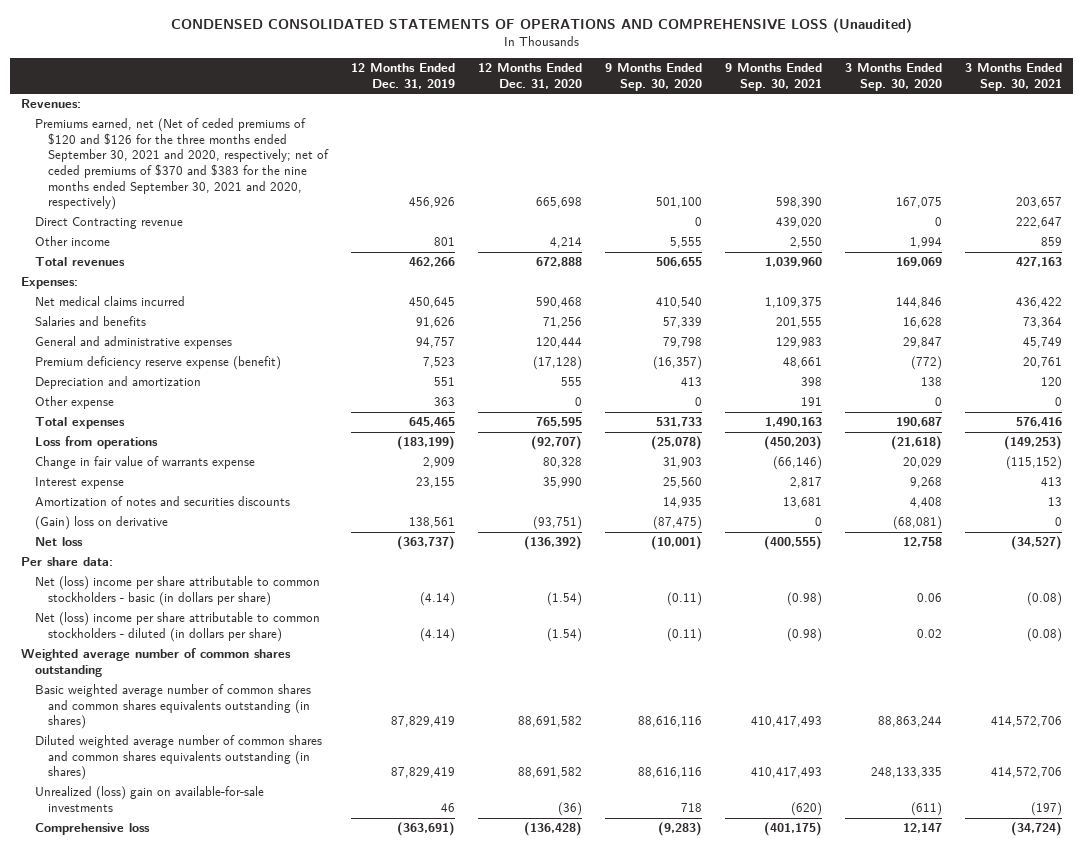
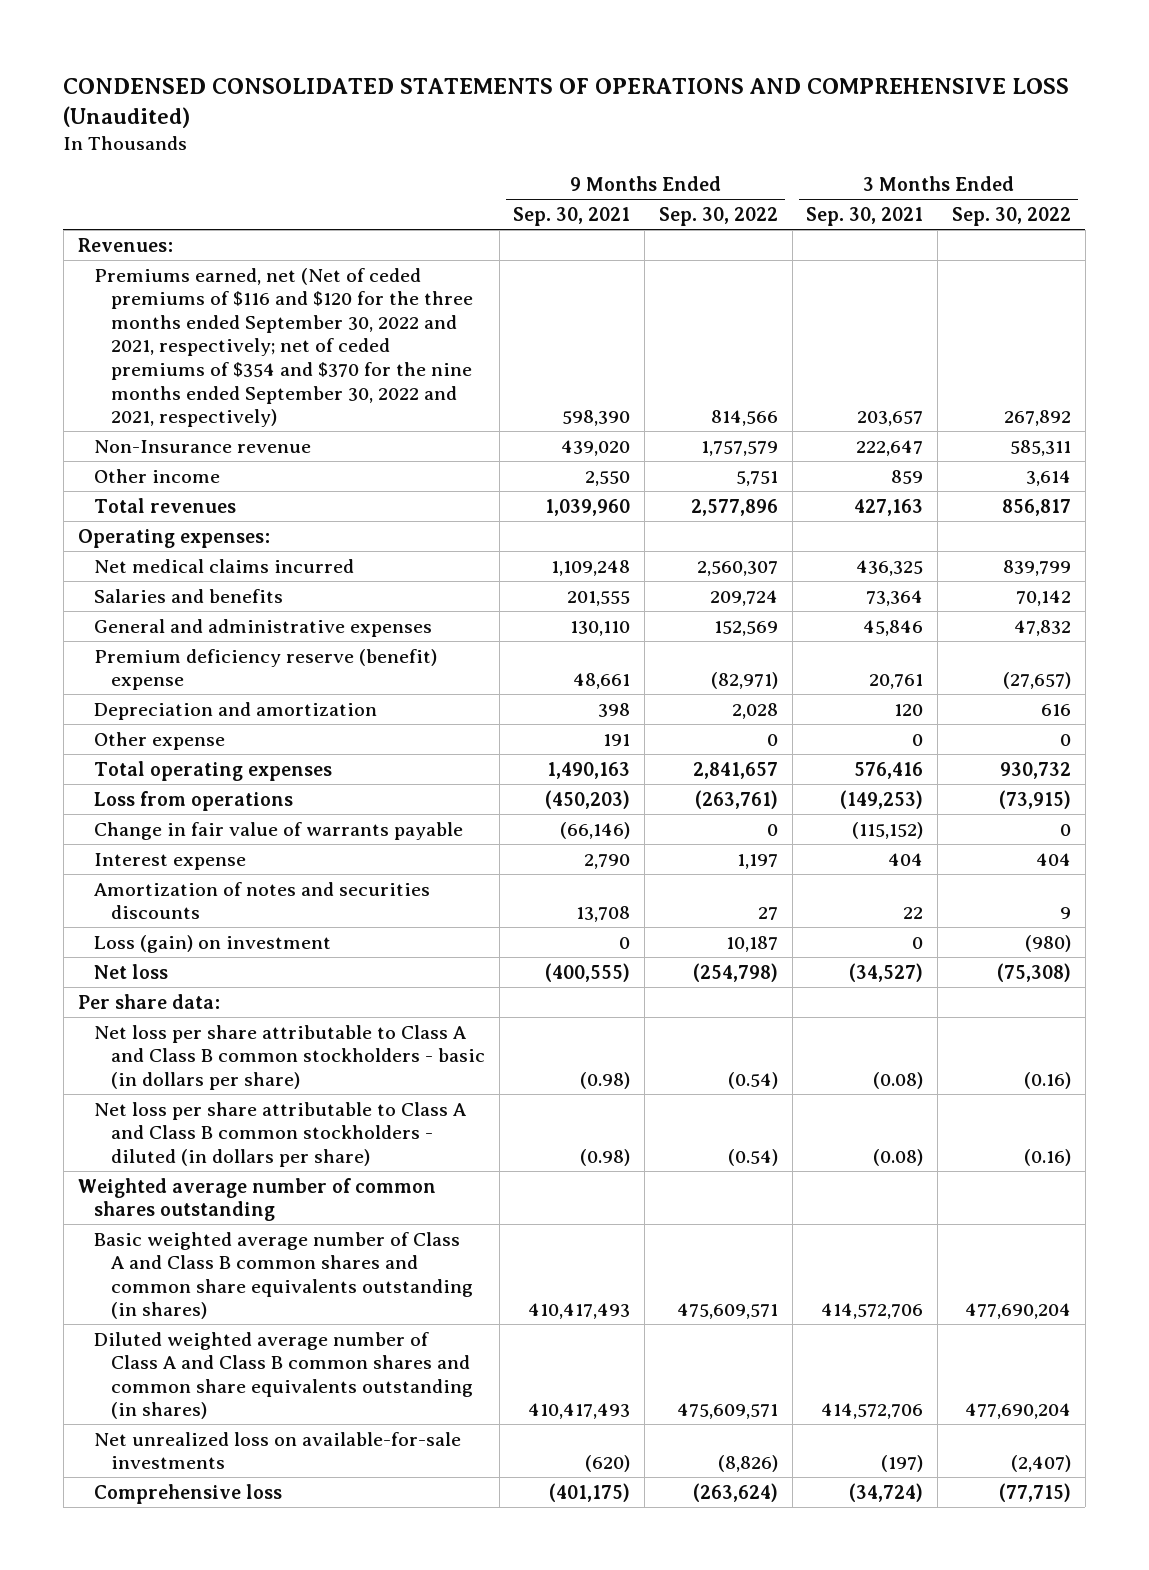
[350,63,455,89] 12 Months Ended Dec. 31, 2019 -> none
[477,63,582,89] 12 Months Ended Dec. 31, 2020 -> none
[604,63,702,91] 9 Months Ended Sep. 30, 2020 -> none
[844,63,942,91] 3 Months Ended Sep. 30, 2020 -> none
none -> [658,207,778,227] Sep. 30, 2022
none -> [951,207,1071,227] Sep. 30, 2022
[34,118,330,211] Premiums earned, net (Net of ceded premiums of $120 and $126 for the three months ended September 30, 2021 and 2020, respectively; net of ceded premiums of $370 and $383 for the nine months ended September 30, 2021 and 2020, respectively) -> [94,267,473,428] Premiums earned, net (Net of ceded premiums of $116 and $120 for the three months ended September 30, 2022 and 2021, respectively; net of ceded premiums of $354 and $370 for the nine months ended September 30, 2022 and 2021, respectively)
[34,217,183,230] Direct Contracting revenue -> [94,439,312,453] Non-Insurance revenue
[21,277,79,290] Expenses: -> [77,528,270,548] Operating expenses:
[764,297,822,309] 1,109,375 -> [551,559,631,576] 1,109,248
[1015,297,1062,309] 436,422 -> [856,559,924,576] 436,325
[775,337,822,349] 129,983 -> [570,620,631,636] 130,110
[1022,337,1062,349] 45,749 -> [863,619,924,636] 45,846
[34,356,281,371] Premium deficiency reserve expense (benefit) -> [94,648,438,691] Premium deficiency reserve (benefit) expense
[34,417,125,430] Total expenses -> [94,760,333,781] Total operating expenses
[34,456,255,470] Change in fair value of warrants expense -> [94,821,464,840] Change in fair value of warrants payable
[789,477,822,489] 2,817 -> [584,853,631,869] 2,790
[1040,477,1062,487] 413 -> [888,852,924,866] 404
[782,497,822,509] 13,681 -> [576,906,631,923] 13,708
[1047,497,1062,507] 13 -> [903,907,924,920] 22
[34,516,168,531] (Gain) loss on derivative -> [94,934,332,953] Loss (gain) on investment
[34,576,320,606] Net (loss) income per share attributable to common stockholders - basic (in dollars per share) -> [94,1024,485,1090] Net loss per share attributable to Class A and Class B common stockholders - basic (in dollars per share)
[34,612,320,642] Net (loss) income per share attributable to common stockholders - diluted (in dollars per share) -> [94,1101,468,1167] Net loss per share attributable to Class A and Class B common stockholders - diluted (in dollars per share)
[34,684,311,730] Basic weighted average number of common shares and common shares equivalents outstanding (in shares) -> [94,1231,473,1320] Basic weighted average number of Class A and Class B common shares and common share equivalents outstanding (in shares)
[34,735,322,781] Diluted weighted average number of common shares and common shares equivalents outstanding (in shares) -> [94,1331,473,1420] Diluted weighted average number of Class A and Class B common shares and common share equivalents outstanding (in shares)
[34,786,264,812] Unrealized (loss) gain on available-for-sale investments -> [94,1431,462,1470] Net unrealized loss on available-for-sale investments

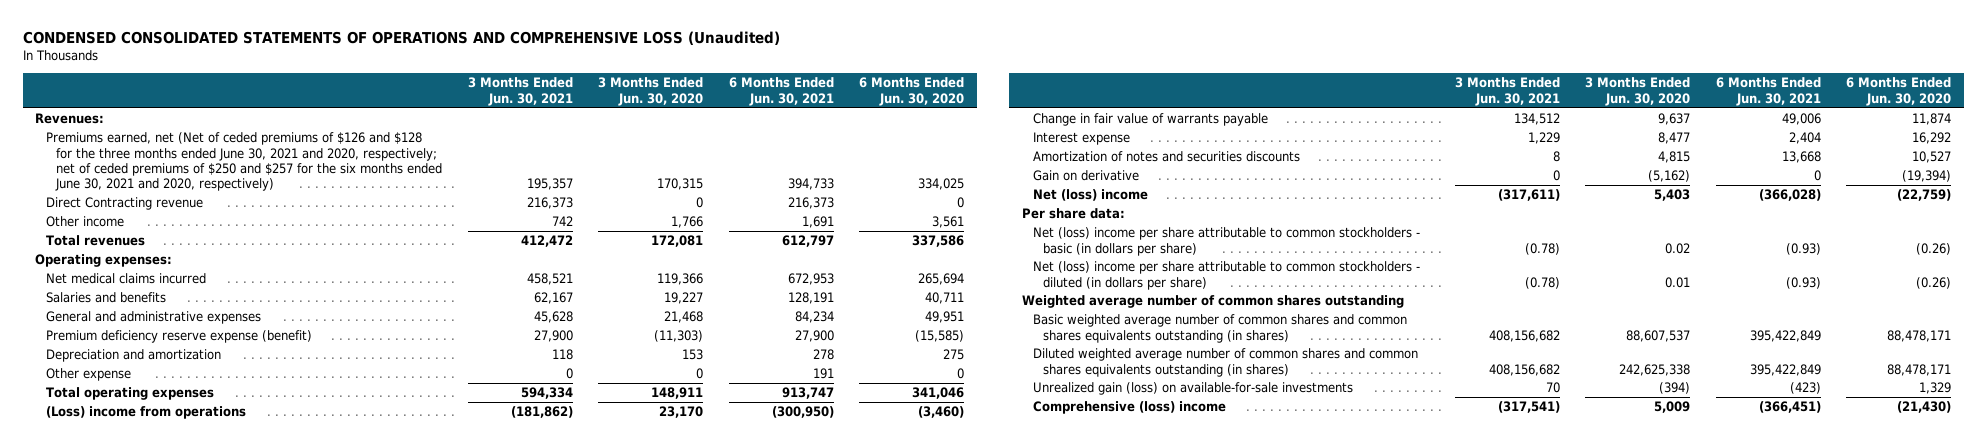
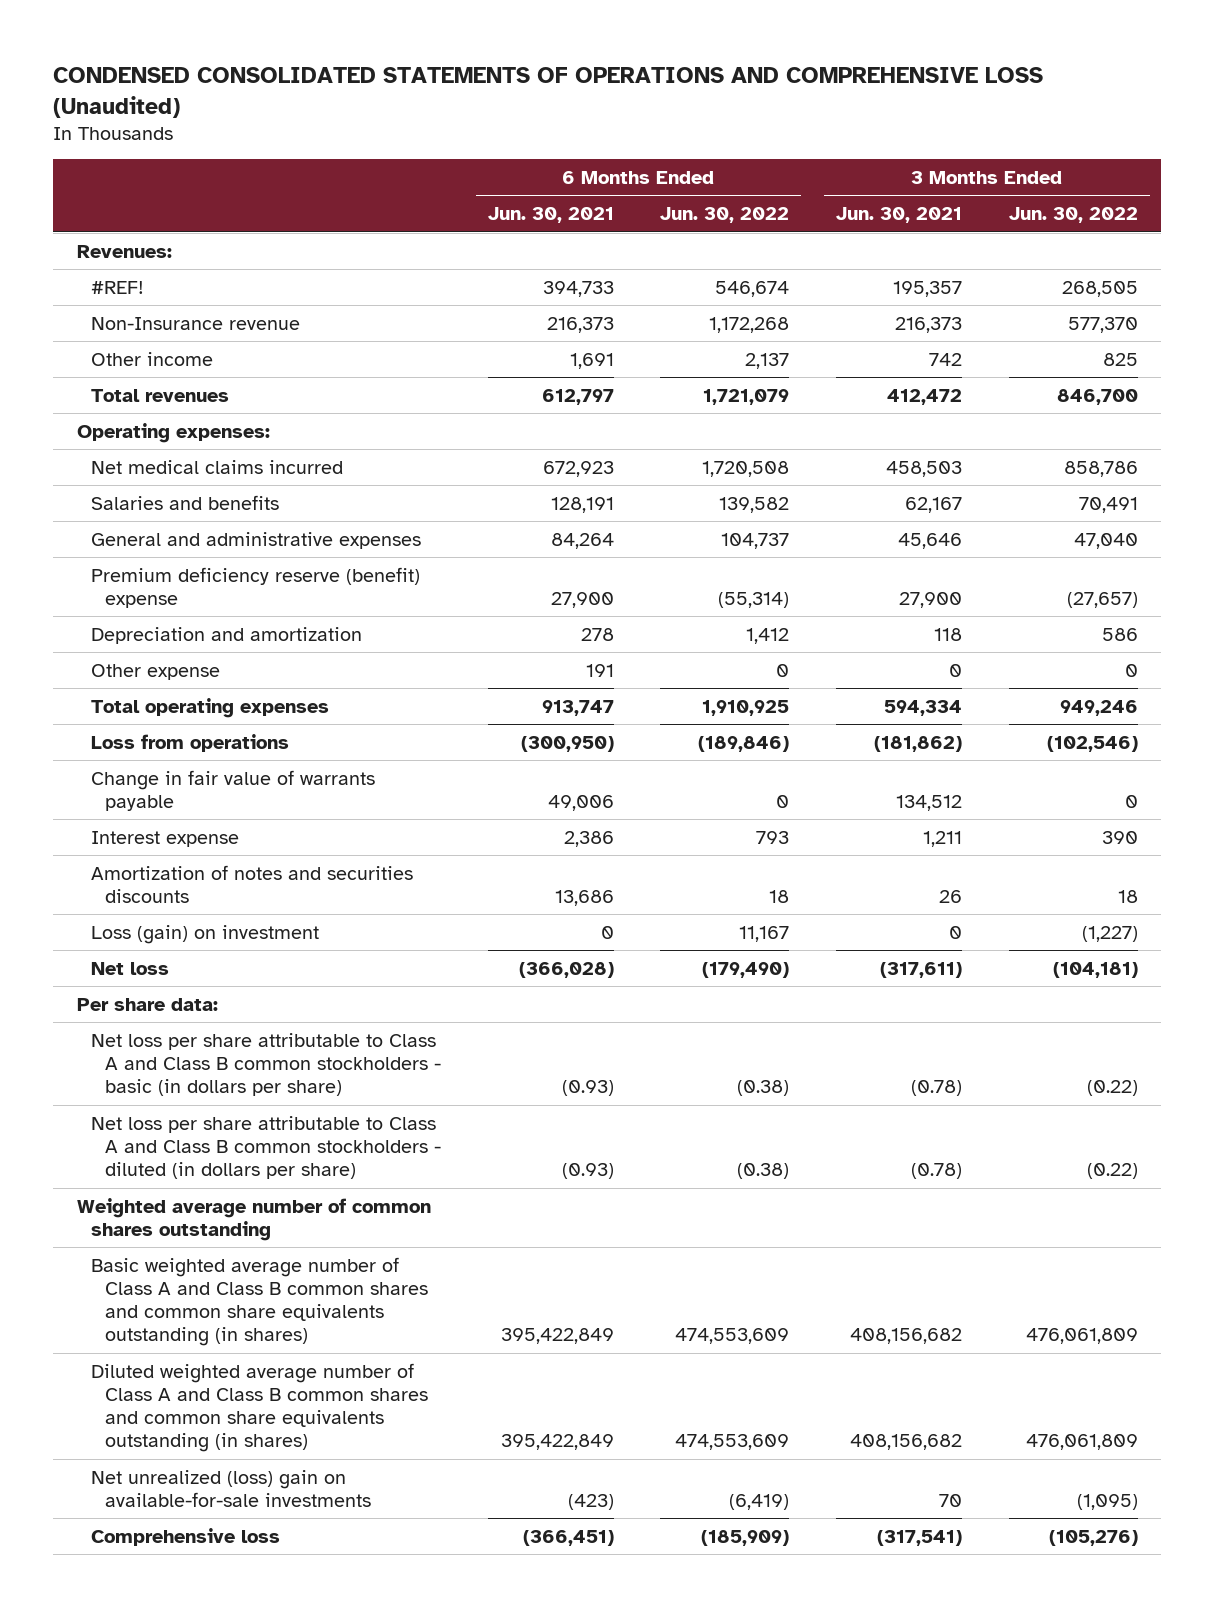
[598,77,704,106] 3 Months Ended Jun. 30, 2020 -> none
[859,77,965,106] 6 Months Ended Jun. 30, 2020 -> none
none -> [660,207,790,224] Jun. 30, 2022
none -> [1008,207,1138,224] Jun. 30, 2022
[45,132,443,192] Premiums earned, net (Net of ceded premiums of $126 and $128 for the three months ended June 30, 2021 and 2020, respectively; net of ceded premiums of $250 and $257 for the six months ended June 30, 2021 and 2020, respectively) -> [90,280,144,294] #REF!
[45,197,203,211] Direct Contracting revenue -> [90,316,300,330] Non-Insurance revenue
[526,273,573,286] 458,521 -> [886,460,963,477] 458,503
[787,273,834,286] 672,953 -> [542,460,614,477] 672,923
[533,311,573,324] 45,628 -> [898,532,963,549] 45,646
[794,311,834,324] 84,234 -> [550,532,614,549] 84,264
[45,330,312,344] Premium deficiency reserve expense (benefit) -> [90,566,420,608] Premium deficiency reserve (benefit) expense
[45,406,246,420] (Loss) income from operations -> [90,733,289,752] Loss from operations
[1032,170,1139,182] Gain on derivative -> none
[1527,132,1560,145] 1,229 -> [923,830,963,847] 1,211
[1788,132,1821,145] 2,404 -> [563,830,614,847] 2,386
[1552,151,1560,163] 8 -> [939,889,963,903] 26
[1781,151,1821,164] 13,668 -> [554,889,614,906] 13,686
none -> [90,924,319,944] Loss (gain) on investment
[1032,189,1148,202] Net (loss) income -> [90,961,169,975] Net loss
[1032,227,1420,256] Net (loss) income per share attributable to common stockholders - basic (in dollars per share) -> [90,1032,441,1096] Net loss per share attributable to Class A and Class B common stockholders - basic (in dollars per share)
[1032,261,1420,290] Net (loss) income per share attributable to common stockholders - diluted (in dollars per share) -> [90,1115,441,1179] Net loss per share attributable to Class A and Class B common stockholders - diluted (in dollars per share)
[1032,314,1407,343] Basic weighted average number of common shares and common shares equivalents outstanding (in shares) -> [90,1256,428,1346] Basic weighted average number of Class A and Class B common shares and common share equivalents outstanding (in shares)
[1032,348,1418,377] Diluted weighted average number of common shares and common shares equivalents outstanding (in shares) -> [90,1362,428,1452] Diluted weighted average number of Class A and Class B common shares and common share equivalents outstanding (in shares)
[1032,382,1353,396] Unrealized gain (loss) on available-for-sale investments -> [90,1469,371,1507] Net unrealized (loss) gain on available-for-sale investments
[1032,401,1226,415] Comprehensive (loss) income -> [90,1527,280,1546] Comprehensive loss

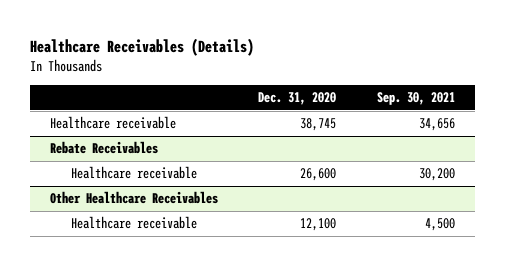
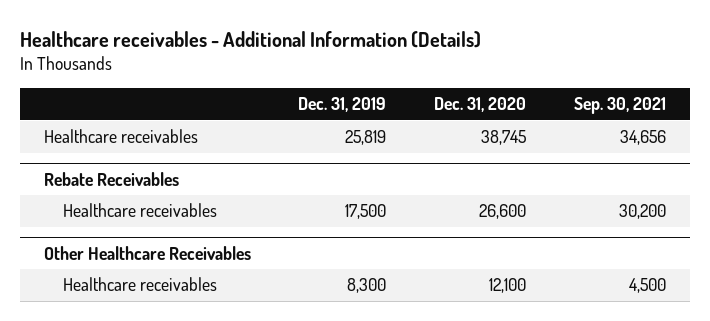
[29,37,254,56] Healthcare Receivables (Details) -> [19,30,481,48] Healthcare receivables - Additional Information (Details)
none -> [298,97,387,113] Dec. 31, 2019
[50,116,177,130] Healthcare receivable -> [43,129,198,144] Healthcare receivables
[70,166,197,180] Healthcare receivable -> [62,203,217,218] Healthcare receivables
[70,216,197,230] Healthcare receivable -> [62,277,217,292] Healthcare receivables

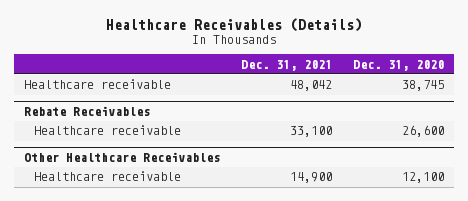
[19,30,481,48] Healthcare receivables - Additional Information (Details) -> [106,17,363,32] Healthcare Receivables (Details)
[298,97,387,113] Dec. 31, 2019 -> none
[573,97,666,115] Sep. 30, 2021 -> none
none -> [241,59,333,71] Dec. 31, 2021
[43,129,198,144] Healthcare receivables -> [24,79,172,90] Healthcare receivable
[62,203,217,218] Healthcare receivables -> [34,125,182,136] Healthcare receivable
[62,277,217,292] Healthcare receivables -> [34,171,182,182] Healthcare receivable

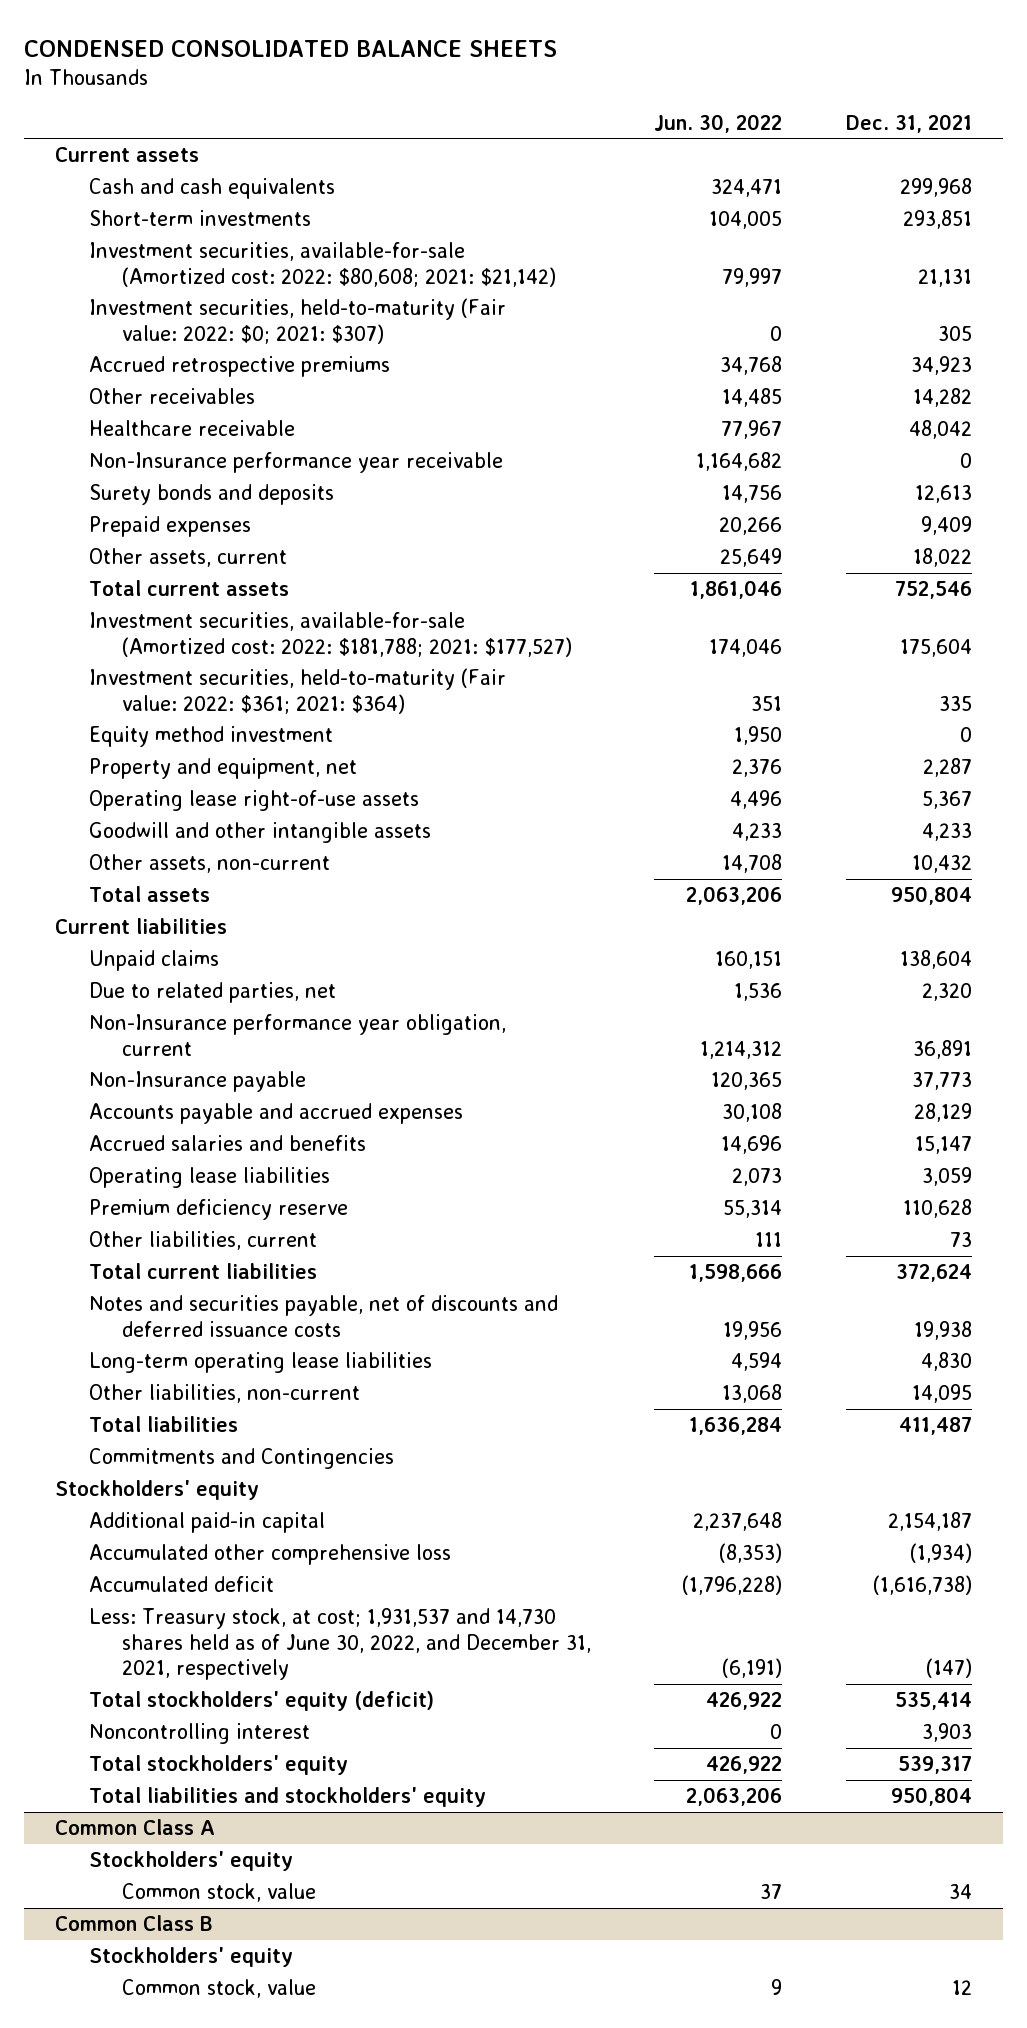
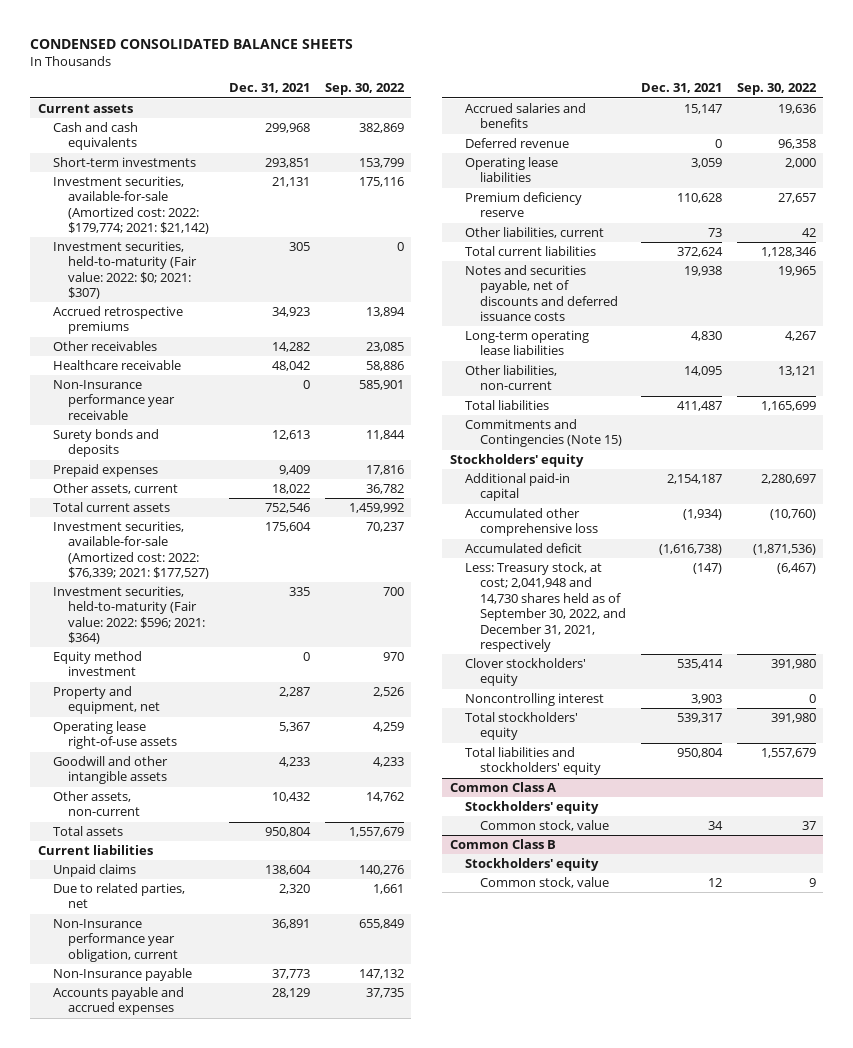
[654,113,783,133] Jun. 30, 2022 -> none
none -> [324,83,405,96] Sep. 30, 2022
[88,242,556,287] Investment securities, available-for-sale (Amortized cost: 2022: $80,608; 2021: $21,142) -> [52,176,210,235] Investment securities, available-for-sale (Amortized cost: 2022: $179,774; 2021: $21,142)
[88,612,572,657] Investment securities, available-for-sale (Amortized cost: 2022: $181,788; 2021: $177,527) -> [52,521,210,580] Investment securities, available-for-sale (Amortized cost: 2022: $76,339; 2021: $177,527)
[88,668,506,714] Investment securities, held-to-maturity (Fair value: 2022: $361; 2021: $364) -> [52,586,206,645] Investment securities, held-to-maturity (Fair value: 2022: $596; 2021: $364)
none -> [464,138,569,149] Deferred revenue
[88,1448,394,1470] Commitments and Contingencies -> [464,419,623,448] Commitments and Contingencies (Note 15)
[88,1608,591,1680] Less: Treasury stock, at cost; 1,931,537 and 14,730 shares held as of June 30, 2022, and December 31, 2021, respectively -> [464,562,627,652] Less: Treasury stock, at cost; 2,041,948 and 14,730 shares held as of September 30, 2022, and December 31, 2021, respectively
[88,1691,434,1712] Total stockholders' equity (deficit) -> [464,658,586,687] Clover stockholders' equity

